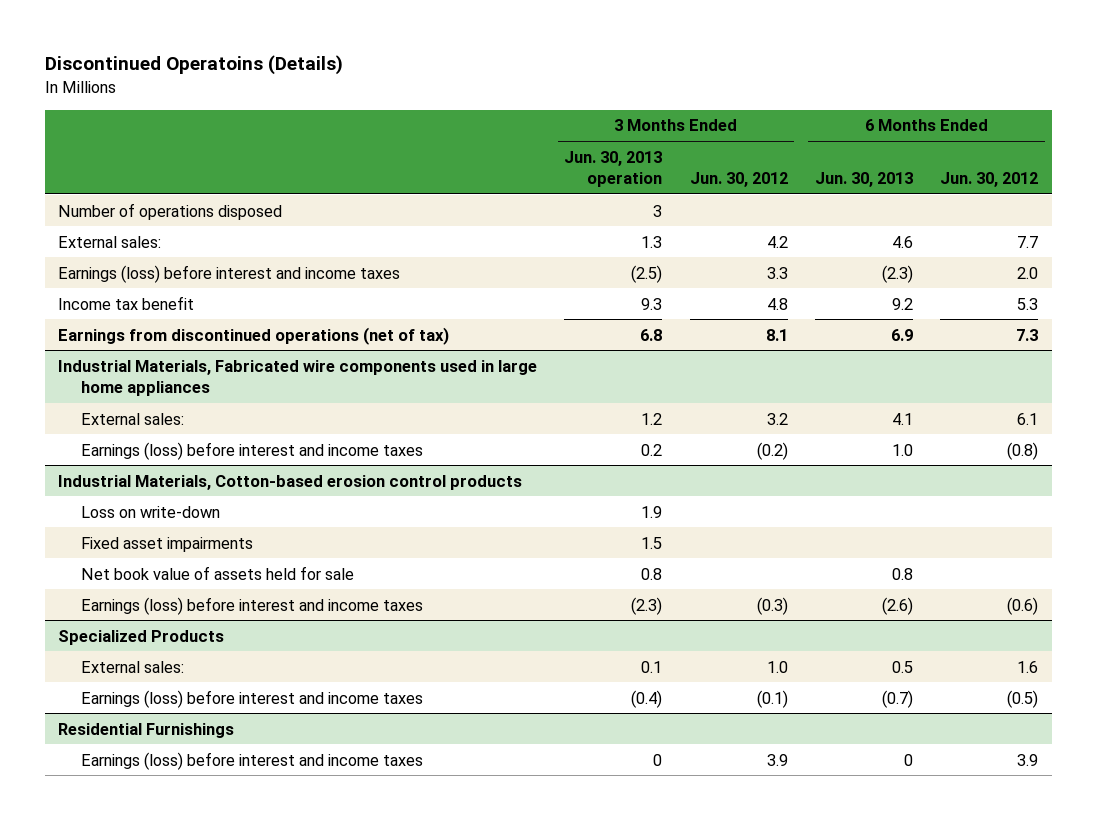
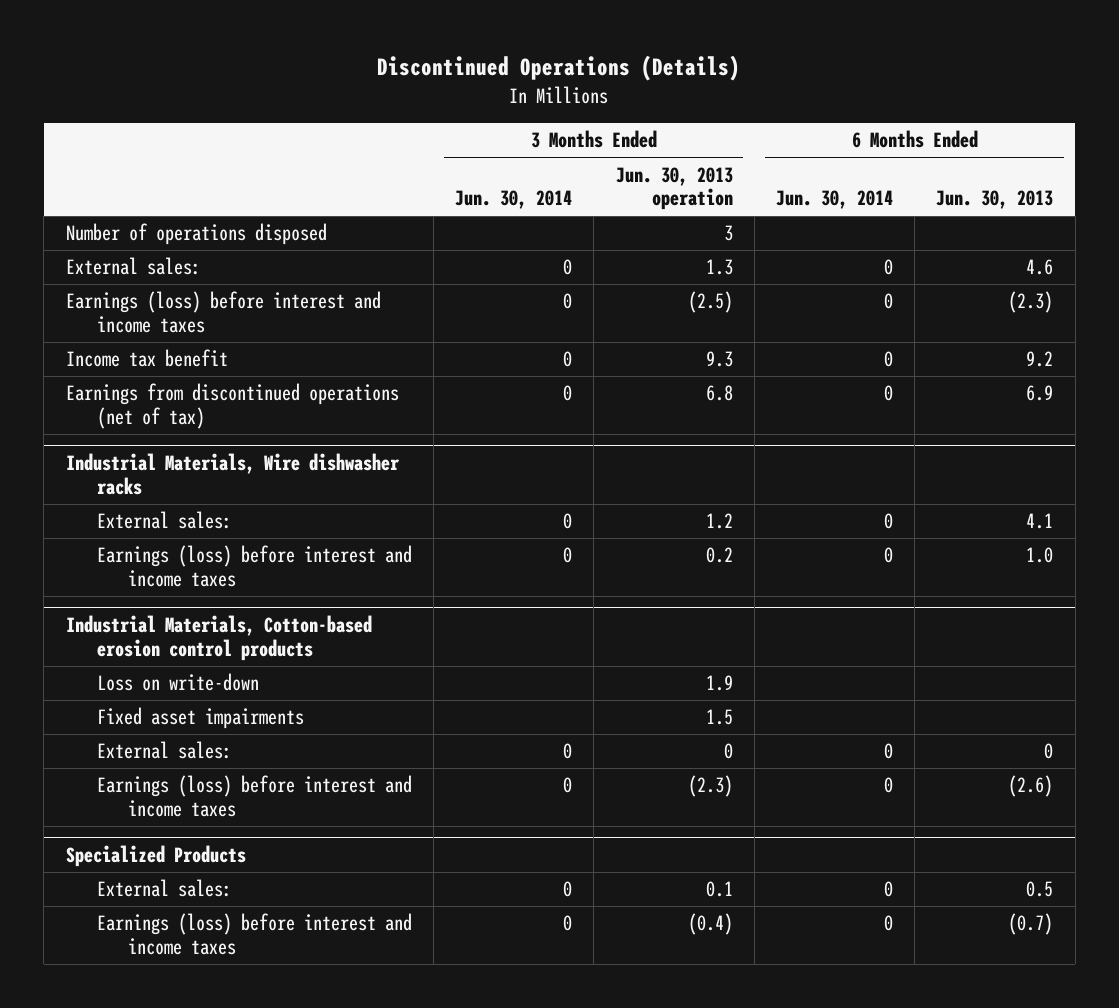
[44,55,343,76] Discontinued Operatoins (Details) -> [377,55,741,82] Discontinued Operations (Details)
[689,171,788,187] Jun. 30, 2012 -> none
[940,171,1039,187] Jun. 30, 2012 -> none
none -> [455,190,573,210] Jun. 30, 2014
none -> [776,190,894,210] Jun. 30, 2014
[58,359,538,396] Industrial Materials, Fabricated wire components used in large home appliances -> none
none -> [65,453,400,495] Industrial Materials, Wire dishwasher racks
[81,565,355,580] Net book value of assets held for sale -> none
none -> [96,741,232,760] External sales:
[58,722,235,738] Residential Furnishings -> none
[81,751,424,770] Earnings (loss) before interest and income taxes -> none

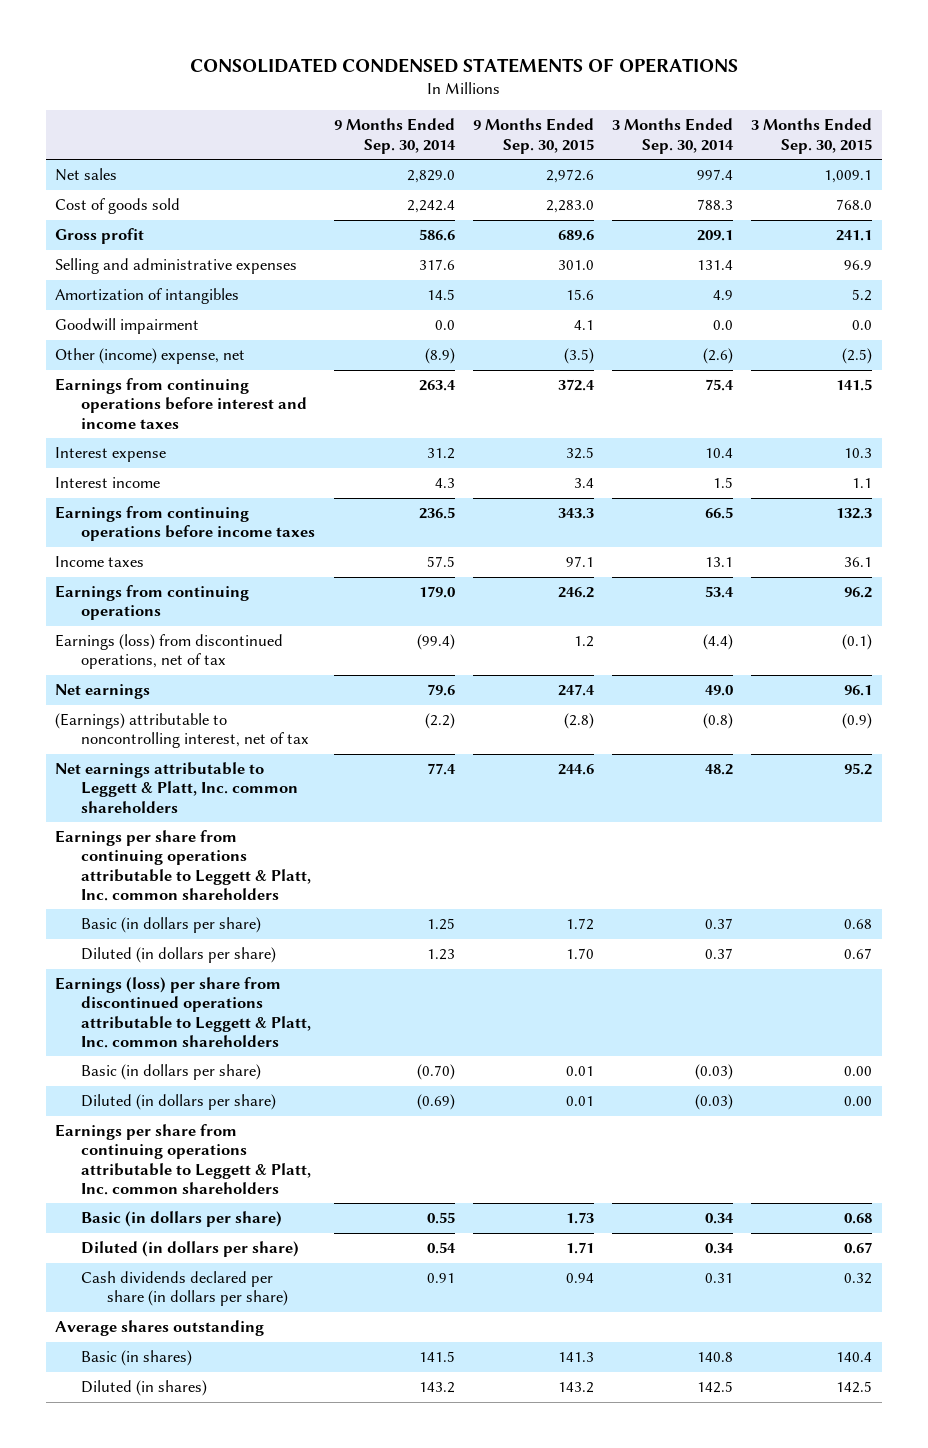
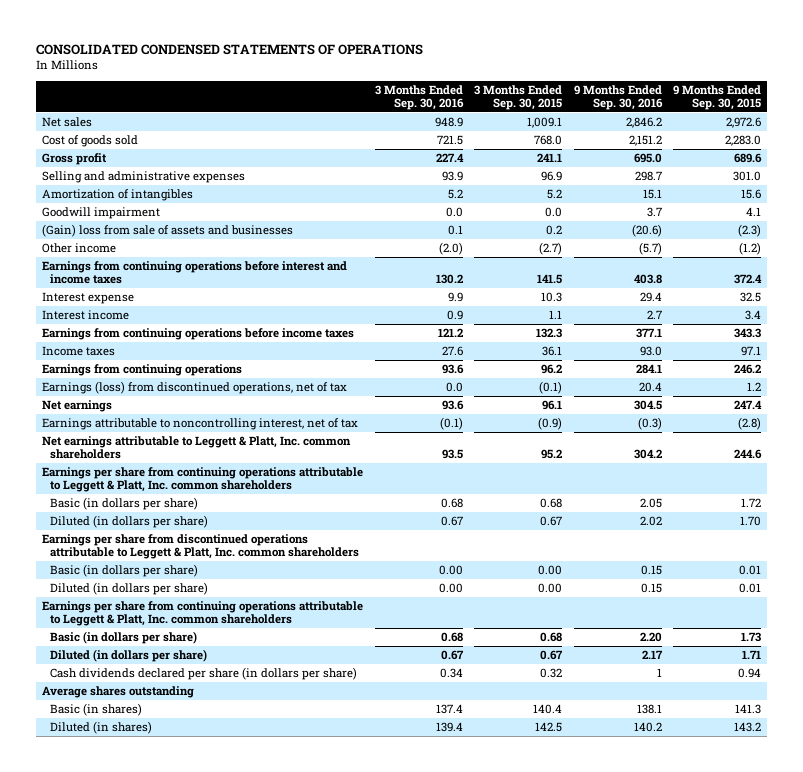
[333,118,456,154] 9 Months Ended Sep. 30, 2014 -> none
[612,118,735,154] 3 Months Ended Sep. 30, 2014 -> none
none -> [374,84,464,110] 3 Months Ended Sep. 30, 2016
none -> [573,84,663,110] 9 Months Ended Sep. 30, 2016
none -> [42,223,294,237] (Gain) loss from sale of assets and businesses
[55,348,246,365] Other (income) expense, net -> [42,242,117,253] Other income
[563,348,594,365] (3.5) -> [739,241,762,255] (1.2)
[842,348,873,365] (2.5) -> [539,241,563,255] (2.7)
[55,713,310,749] (Earnings) attributable to noncontrolling interest, net of tax -> [42,417,359,430] Earnings attributable to noncontrolling interest, net of tax
[55,977,312,1048] Earnings (loss) per share from discontinued operations attributable to Leggett & Platt, Inc. common shareholders -> [42,533,360,560] Earnings per share from discontinued operations attributable to Leggett & Platt, Inc. common shareholders

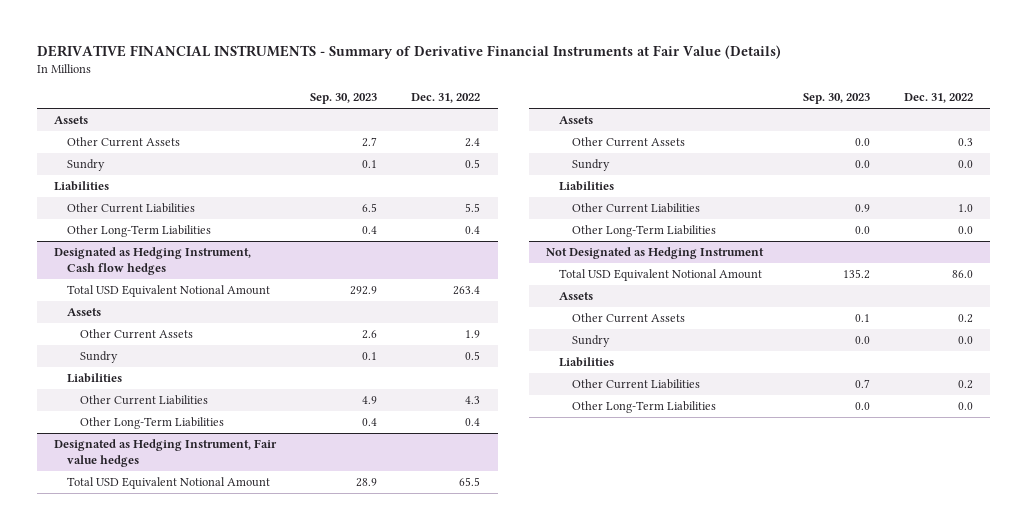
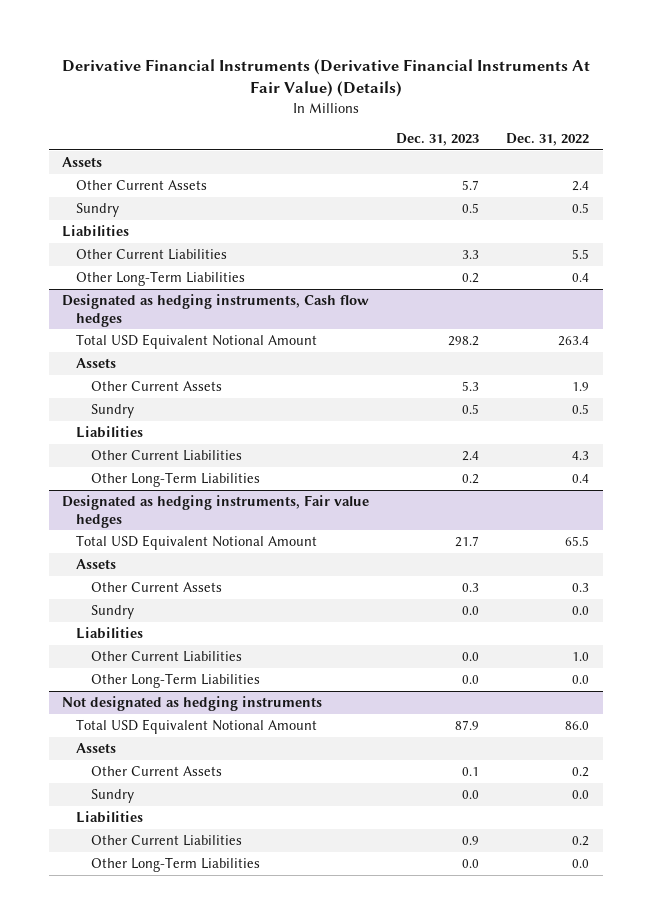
[36,45,781,60] DERIVATIVE FINANCIAL INSTRUMENTS - Summary of Derivative Financial Instruments at Fair Value (Details) -> [61,58,590,98] Derivative Financial Instruments (Derivative Financial Instruments At Fair Value) (Details)
[310,93,378,105] Sep. 30, 2023 -> none
none -> [396,133,480,147] Dec. 31, 2023
[53,247,251,276] Designated as Hedging Instrument, Cash flow hedges -> [62,294,370,327] Designated as hedging instruments, Cash flow hedges
[53,439,277,468] Designated as Hedging Instrument, Fair value hedges -> [62,495,370,528] Designated as hedging instruments, Fair value hedges
[546,247,765,260] Not Designated as Hedging Instrument -> [62,696,323,712] Not designated as hedging instruments

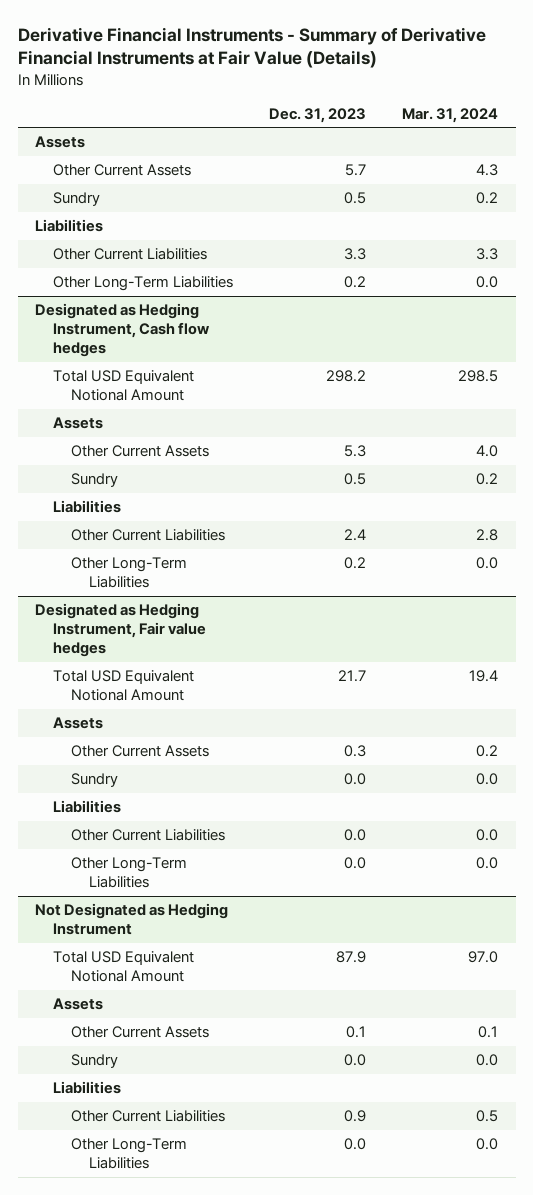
[61,58,590,98] Derivative Financial Instruments (Derivative Financial Instruments At Fair Value) (Details) -> [17,27,486,69] Derivative Financial Instruments - Summary of Derivative Financial Instruments at Fair Value (Details)
[506,133,590,147] Dec. 31, 2022 -> none
none -> [401,107,498,123] Mar. 31, 2024
[62,294,370,327] Designated as hedging instruments, Cash flow hedges -> [35,303,211,358] Designated as Hedging Instrument, Cash flow hedges
[62,495,370,528] Designated as hedging instruments, Fair value hedges -> [35,603,207,658] Designated as Hedging Instrument, Fair value hedges
[62,696,323,712] Not designated as hedging instruments -> [35,903,229,936] Not Designated as Hedging Instrument

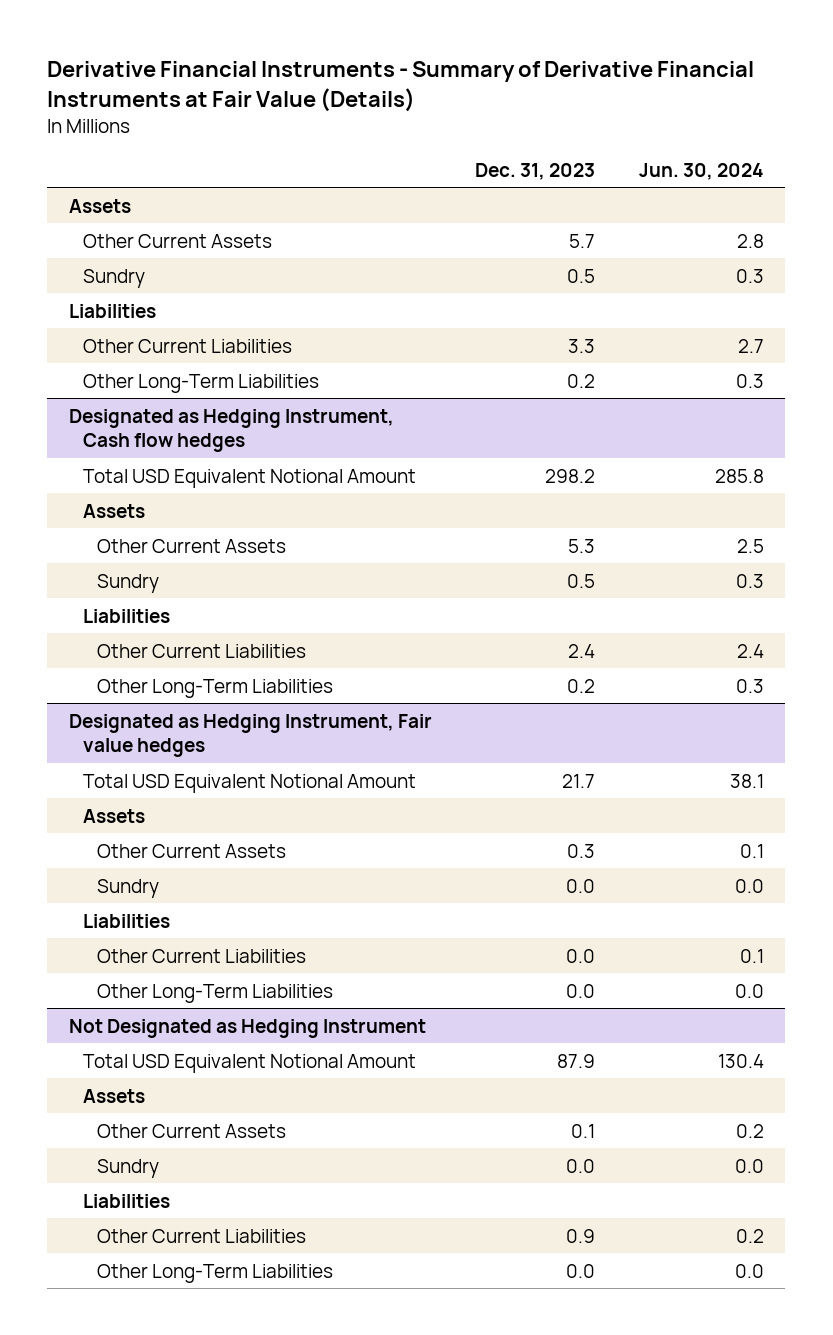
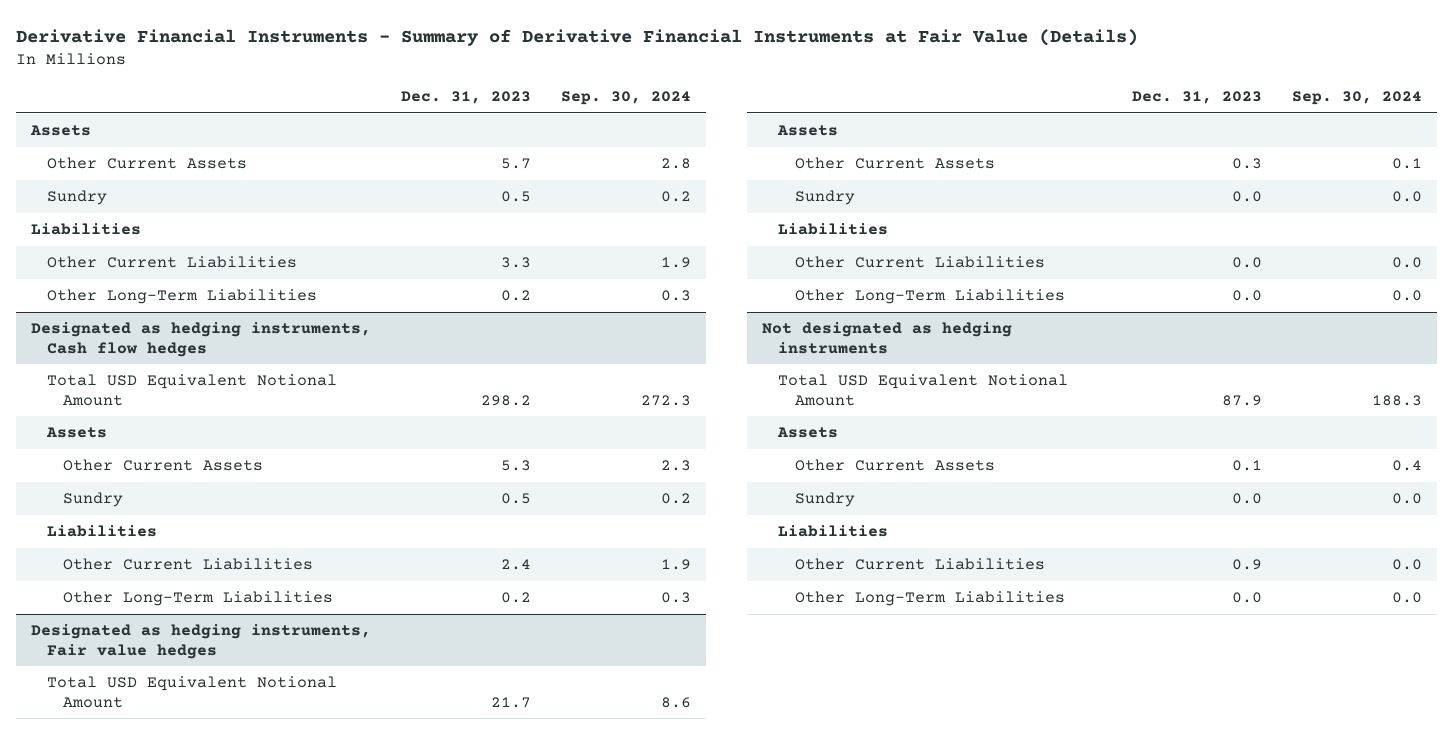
[638,162,764,180] Jun. 30, 2024 -> none
none -> [561,91,692,106] Sep. 30, 2024
[69,408,395,453] Designated as Hedging Instrument, Cash flow hedges -> [31,322,372,357] Designated as hedging instruments, Cash flow hedges
[69,713,433,758] Designated as Hedging Instrument, Fair value hedges -> [31,624,372,659] Designated as hedging instruments, Fair value hedges
[69,1018,427,1038] Not Designated as Hedging Instrument -> [762,322,1013,354] Not designated as hedging instruments

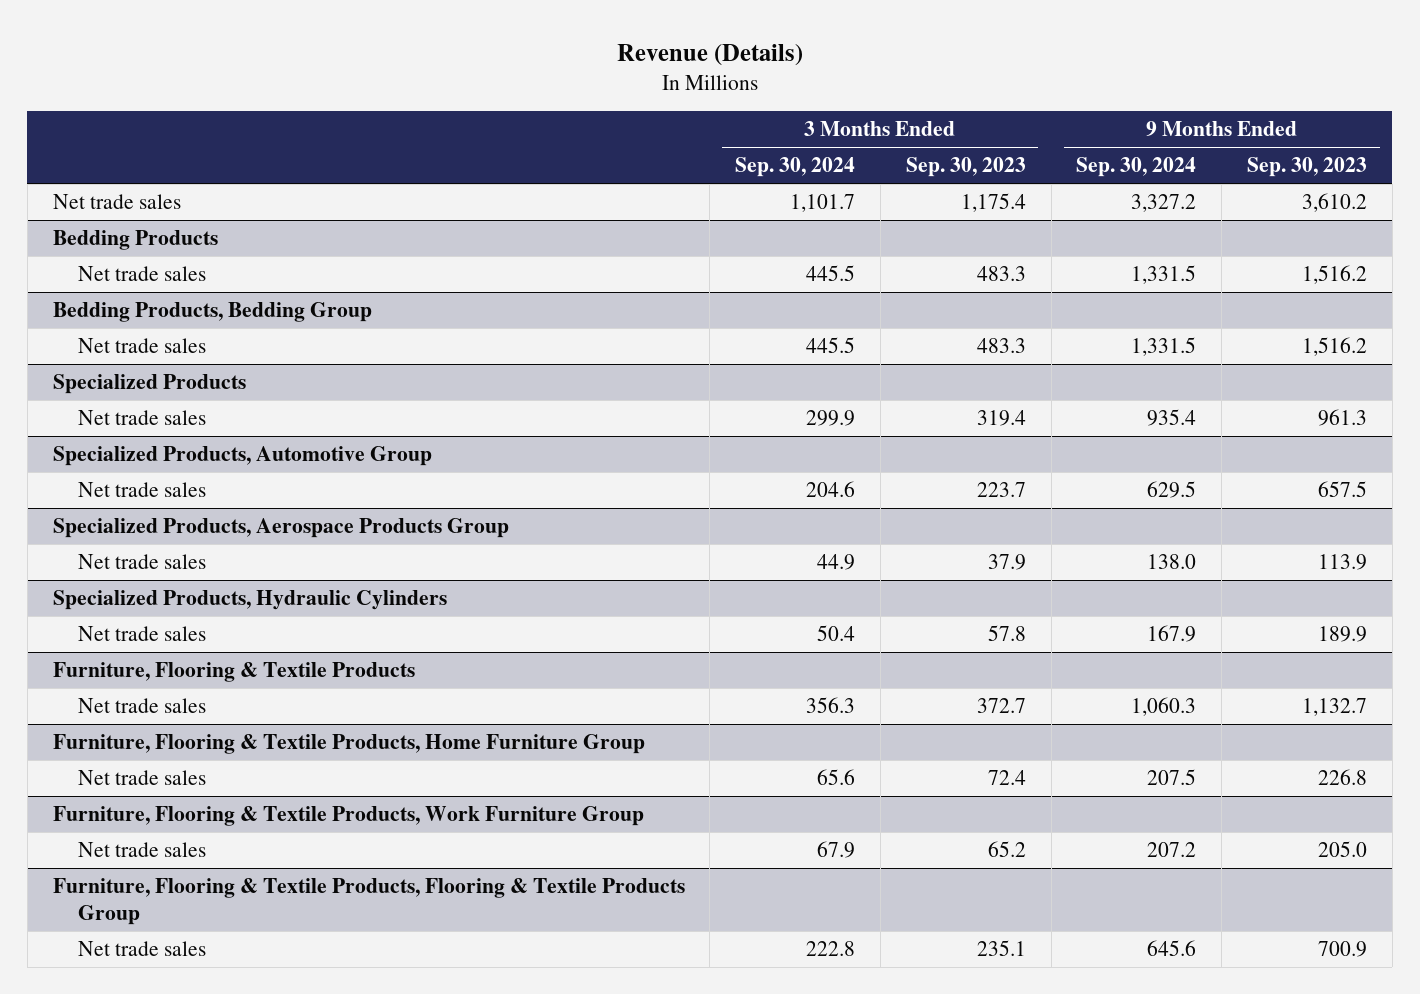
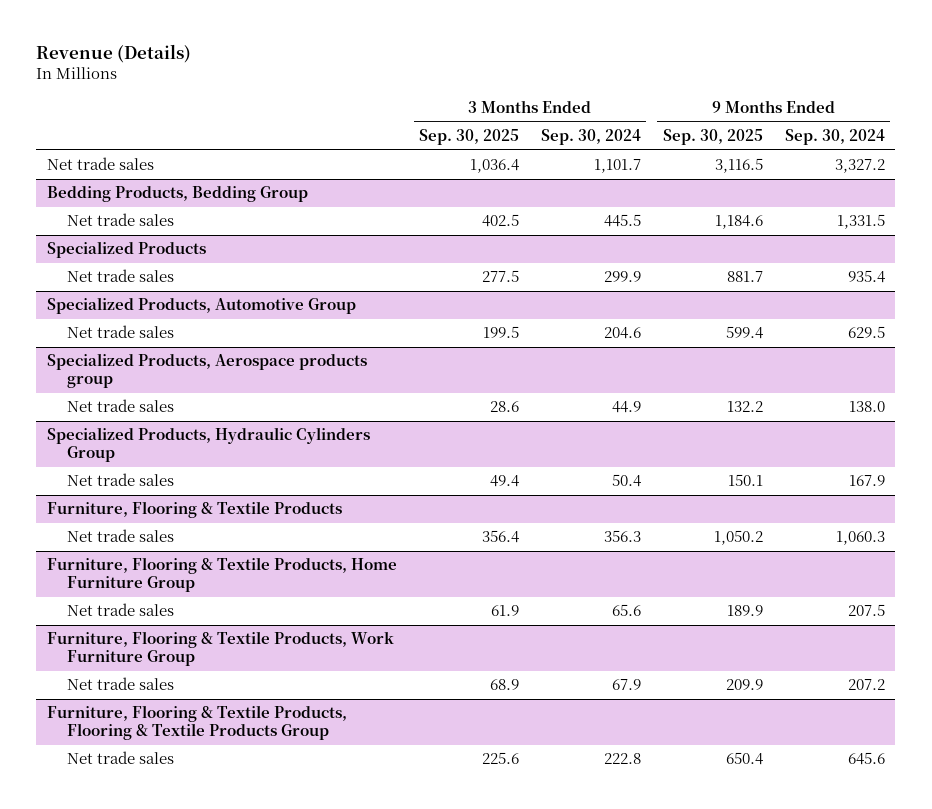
[905,157,1026,178] Sep. 30, 2023 -> none
[1247,157,1368,178] Sep. 30, 2023 -> none
none -> [419,129,520,146] Sep. 30, 2025
none -> [662,129,763,146] Sep. 30, 2025
[52,230,218,251] Bedding Products -> none
[77,266,206,282] Net trade sales -> none
[52,518,509,539] Specialized Products, Aerospace Products Group -> [47,353,368,389] Specialized Products, Aerospace products group
[52,590,447,611] Specialized Products, Hydraulic Cylinders -> [47,427,371,463] Specialized Products, Hydraulic Cylinders Group

